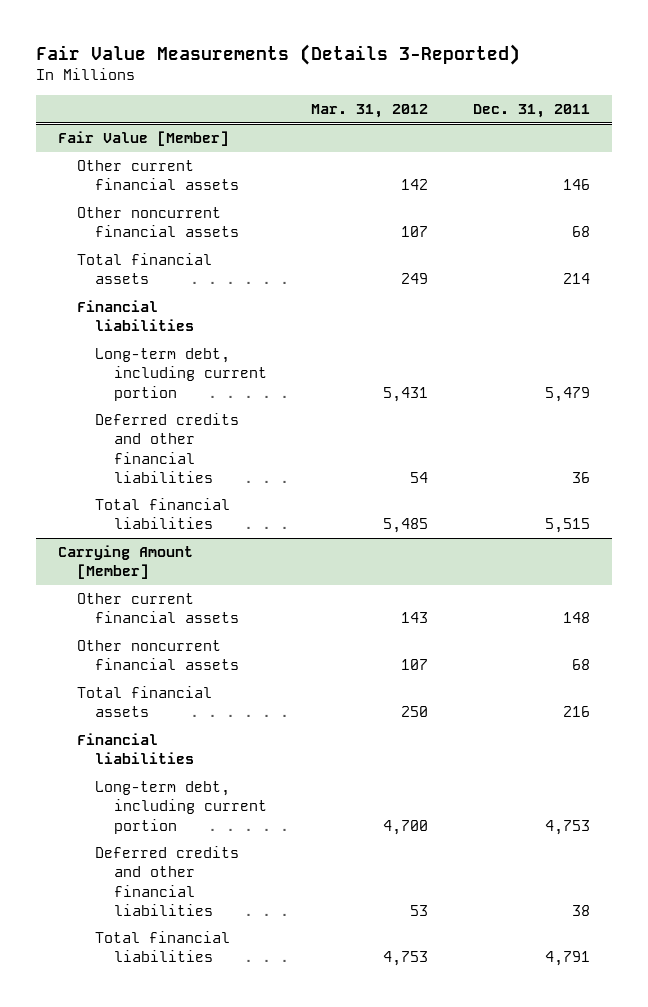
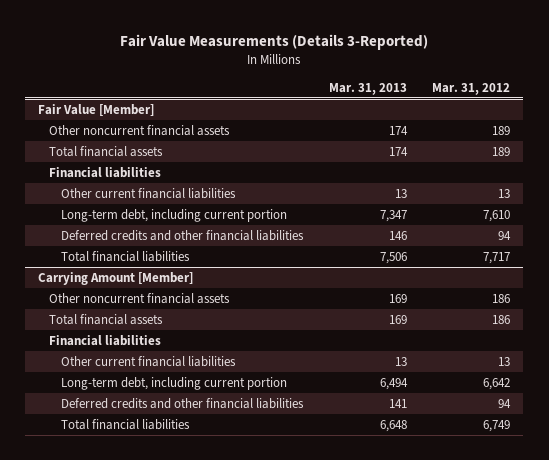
[472,104,590,119] Dec. 31, 2011 -> none
none -> [328,82,407,95] Mar. 31, 2013
[76,160,240,191] Other current financial assets -> none
[401,226,429,238] 107 -> [492,125,511,135] 189
[401,273,429,285] 249 -> [492,146,511,156] 189
none -> [60,187,236,199] Other current financial liabilities
[383,386,429,402] 5,431 -> [483,209,511,222] 7,610
[410,471,429,483] 54 -> [498,230,512,240] 94
[383,518,429,534] 5,485 -> [483,251,511,264] 7,717
[76,593,240,624] Other current financial assets -> none
[401,659,429,671] 107 -> [492,293,511,303] 186
[401,706,429,718] 250 -> [492,314,511,324] 186
none -> [60,355,236,367] Other current financial liabilities
[383,819,429,835] 4,700 -> [483,377,511,390] 6,642
[410,904,429,916] 53 -> [498,398,512,408] 94
[383,951,429,967] 4,753 -> [483,419,511,432] 6,749

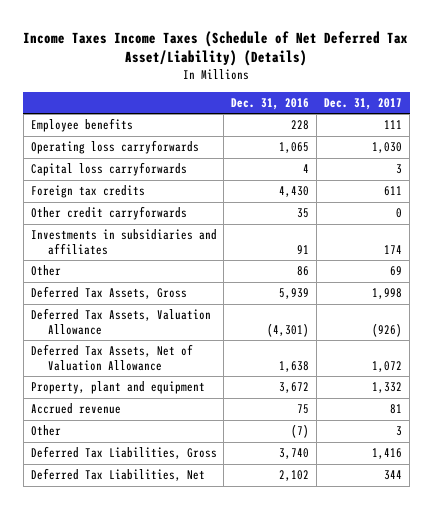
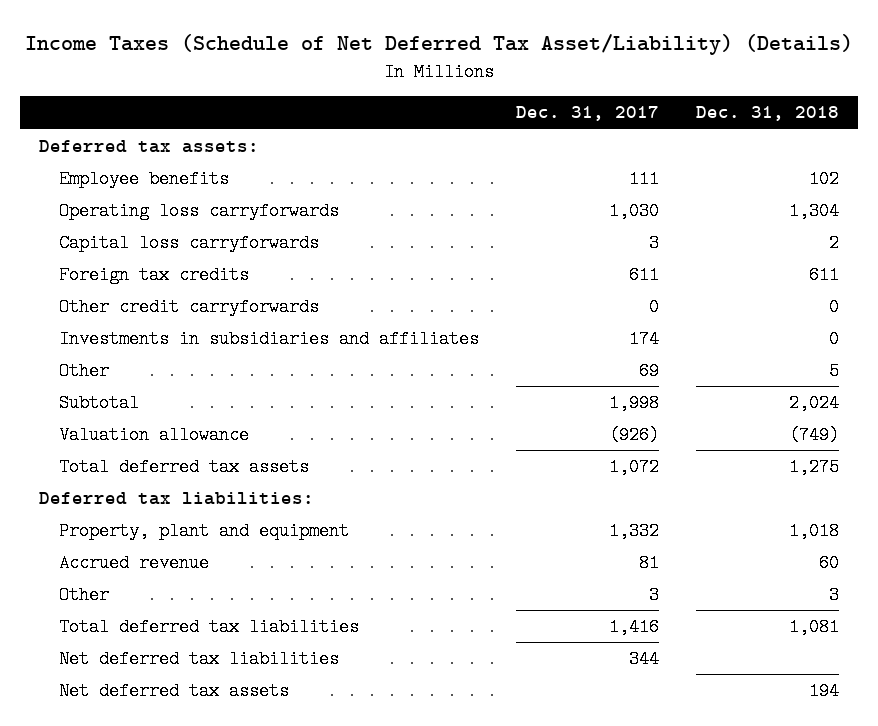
[23,30,409,67] Income Taxes Income Taxes (Schedule of Net Deferred Tax Asset/Liability) (Details) -> [24,34,853,56] Income Taxes (Schedule of Net Deferred Tax Asset/Liability) (Details)
[231,98,310,111] Dec. 31, 2016 -> none
none -> [696,106,840,122] Dec. 31, 2018
none -> [38,140,259,154] Deferred tax assets:
[30,286,187,300] Deferred Tax Assets, Gross -> [58,394,139,413] Subtotal
[30,308,211,335] Deferred Tax Assets, Valuation Allowance -> [58,426,249,445] Valuation allowance
[30,344,193,371] Deferred Tax Assets, Net of Valuation Allowance -> [58,458,309,477] Total deferred tax assets
none -> [38,492,314,506] Deferred tax liabilities:
[30,446,217,460] Deferred Tax Liabilities, Gross -> [58,618,359,637] Total deferred tax liabilities
[30,468,205,482] Deferred Tax Liabilities, Net -> [58,650,339,669] Net deferred tax liabilities
none -> [58,682,289,701] Net deferred tax assets

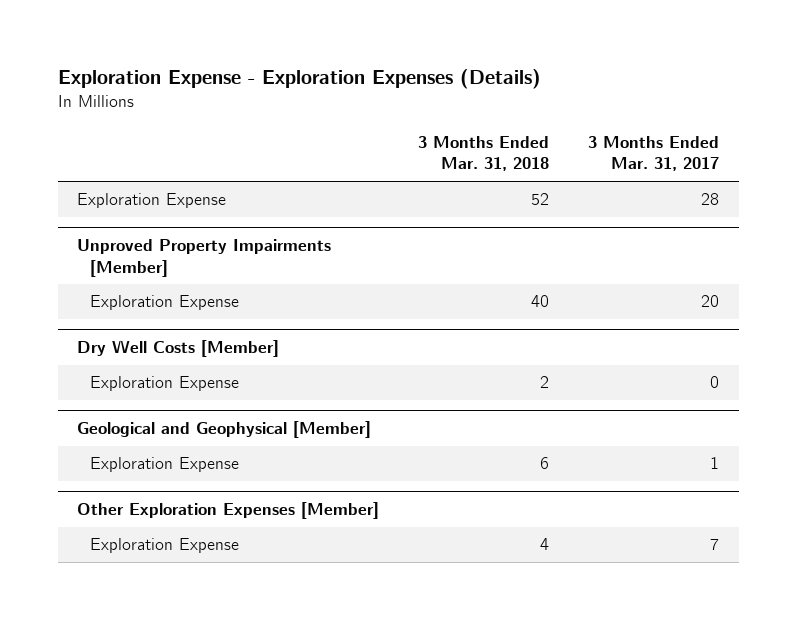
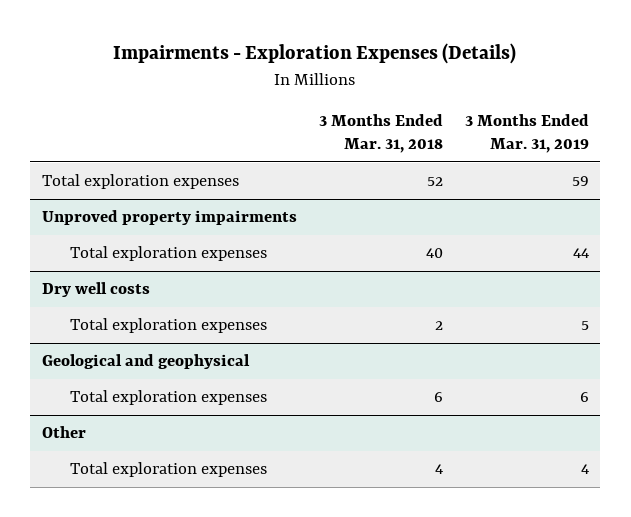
[57,69,541,90] Exploration Expense - Exploration Expenses (Details) -> [113,43,517,65] Impairments - Exploration Expenses (Details)
[588,135,720,172] 3 Months Ended Mar. 31, 2017 -> none
none -> [465,114,590,154] 3 Months Ended Mar. 31, 2019
[77,193,227,209] Exploration Expense -> [41,174,239,190] Total exploration expenses
[77,239,332,277] Unproved Property Impairments [Member] -> [41,210,297,226] Unproved property impairments
[89,295,239,311] Exploration Expense -> [70,246,268,262] Total exploration expenses
[77,340,280,358] Dry Well Costs [Member] -> [41,282,150,298] Dry well costs
[89,376,239,392] Exploration Expense -> [70,318,268,334] Total exploration expenses
[77,421,372,439] Geological and Geophysical [Member] -> [41,354,250,370] Geological and geophysical
[89,457,239,473] Exploration Expense -> [70,390,268,406] Total exploration expenses
[77,502,380,520] Other Exploration Expenses [Member] -> [41,426,86,439] Other
[89,538,239,554] Exploration Expense -> [70,462,268,478] Total exploration expenses

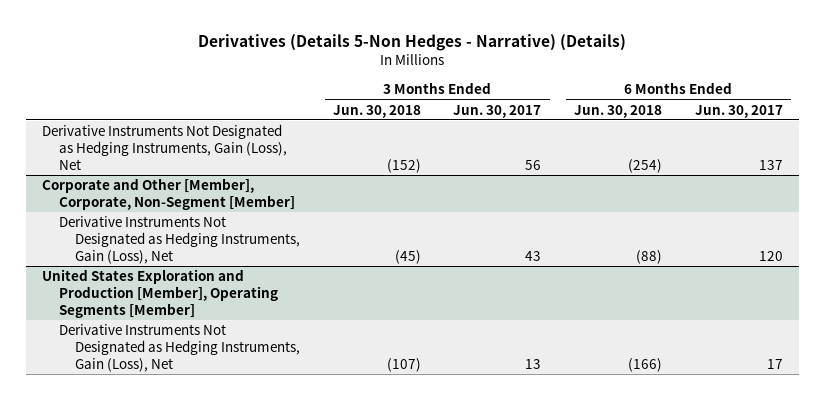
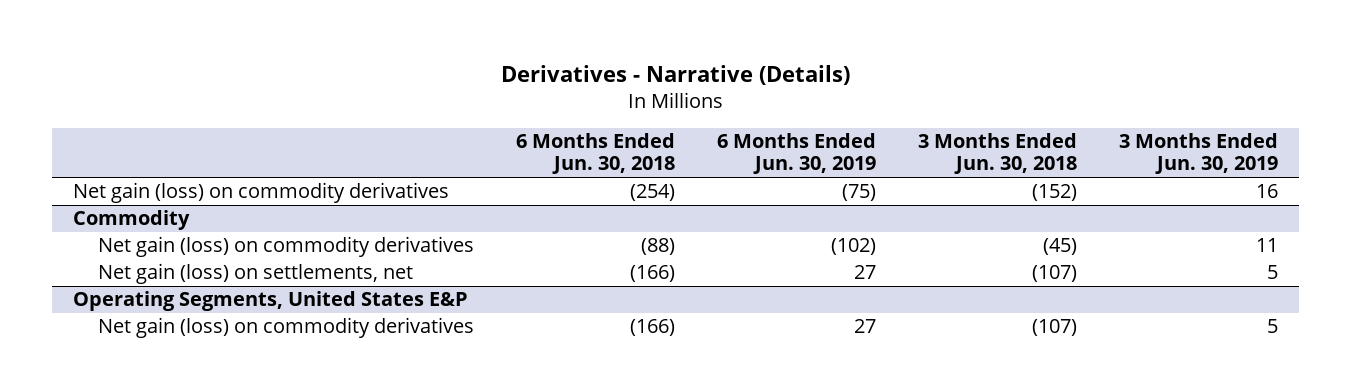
[198,34,627,52] Derivatives (Details 5-Non Hedges - Narrative) (Details) -> [500,65,850,86] Derivatives - Narrative (Details)
[453,104,542,118] Jun. 30, 2017 -> none
[694,104,783,118] Jun. 30, 2017 -> none
none -> [717,133,877,175] 6 Months Ended Jun. 30, 2019
none -> [1119,133,1279,175] 3 Months Ended Jun. 30, 2019
[42,178,295,211] Corporate and Other [Member], Corporate, Non-Segment [Member] -> none
[42,269,278,319] United States Exploration and Production [Member], Operating Segments [Member] -> none
[42,124,287,171] Derivative Instruments Not Designated as Hedging Instruments, Gain (Loss), Net -> [73,182,450,204] Net gain (loss) on commodity derivatives
none -> [73,210,191,231] Commodity
[58,216,301,265] Derivative Instruments Not Designated as Hedging Instruments, Gain (Loss), Net -> [98,236,475,258] Net gain (loss) on commodity derivatives
none -> [98,263,414,285] Net gain (loss) on settlements, net
none -> [73,291,469,312] Operating Segments, United States E&P
[58,324,301,373] Derivative Instruments Not Designated as Hedging Instruments, Gain (Loss), Net -> [98,317,475,339] Net gain (loss) on commodity derivatives

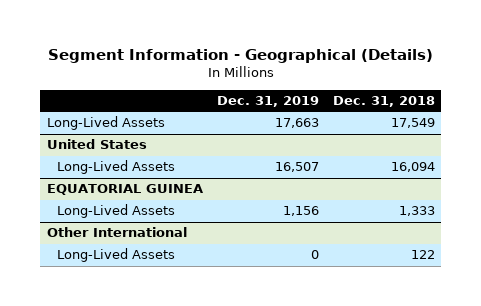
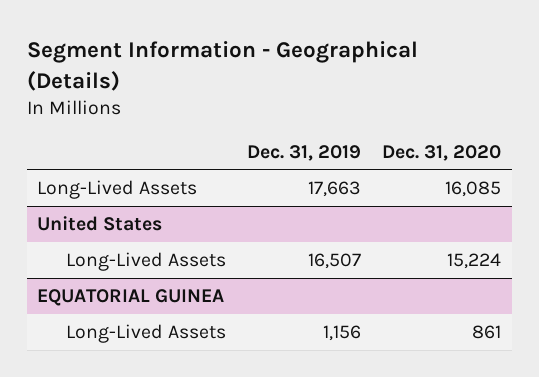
[332,96,435,108] Dec. 31, 2018 -> none
none -> [382,144,502,161] Dec. 31, 2020
[46,227,187,238] Other International -> none
[56,248,175,263] Long-Lived Assets -> none

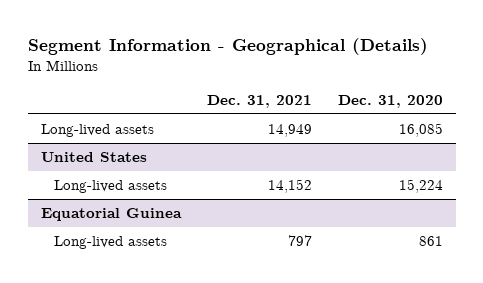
[246,144,361,161] Dec. 31, 2019 -> none
none -> [206,94,312,108] Dec. 31, 2021
[37,180,198,200] Long-Lived Assets -> [40,124,154,138] Long-lived assets
[65,252,226,272] Long-Lived Assets -> [54,180,168,194] Long-lived assets
[37,289,225,307] EQUATORIAL GUINEA -> [40,208,182,222] Equatorial Guinea
[65,324,226,344] Long-Lived Assets -> [54,236,168,250] Long-lived assets

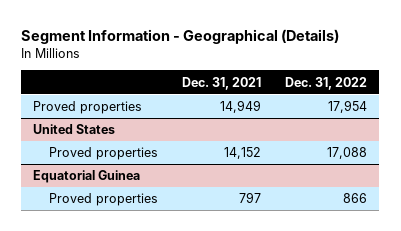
[337,94,443,108] Dec. 31, 2020 -> none
none -> [285,76,368,90] Dec. 31, 2022
[40,124,154,138] Long-lived assets -> [33,101,143,115] Proved properties
[54,180,168,194] Long-lived assets -> [49,147,159,161] Proved properties
[54,236,168,250] Long-lived assets -> [49,193,159,207] Proved properties

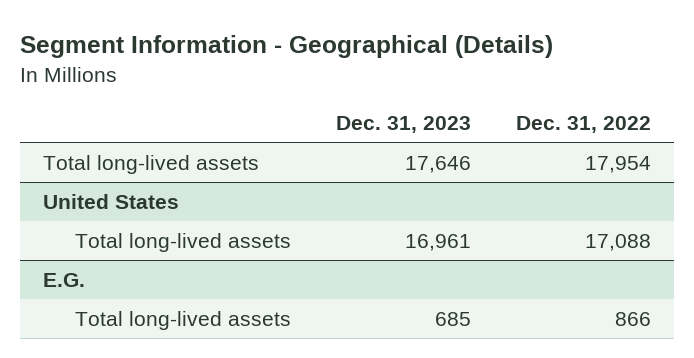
[182,76,262,90] Dec. 31, 2021 -> none
none -> [336,115,472,133] Dec. 31, 2023
[33,101,143,115] Proved properties -> [42,154,259,174] Total long-lived assets
[49,147,159,161] Proved properties -> [75,232,292,252] Total long-lived assets
[33,170,141,184] Equatorial Guinea -> [42,272,85,287] E.G.
[49,193,159,207] Proved properties -> [75,310,292,330] Total long-lived assets

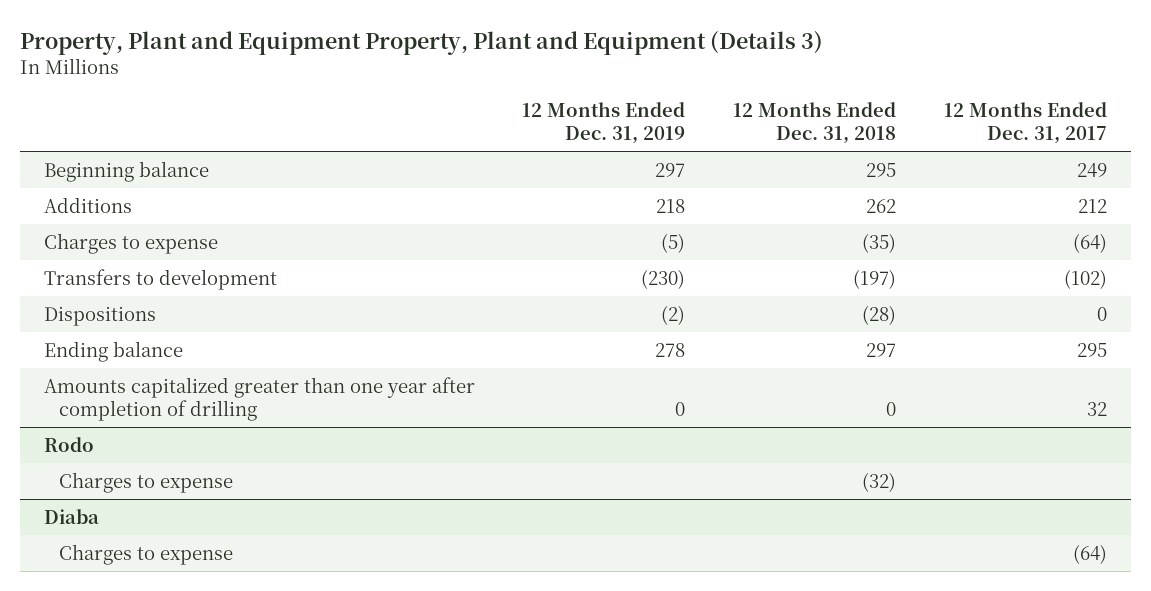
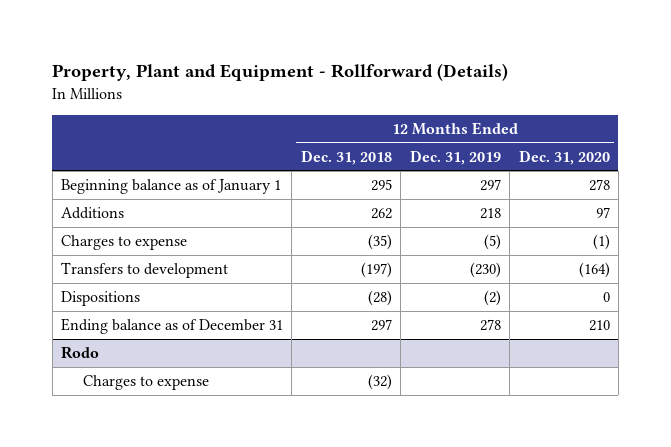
[19,30,823,55] Property, Plant and Equipment Property, Plant and Equipment (Details 3) -> [52,62,509,81] Property, Plant and Equipment - Rollforward (Details)
[943,102,1107,144] 12 Months Ended Dec. 31, 2017 -> none
none -> [518,149,610,165] Dec. 31, 2020
[43,160,209,182] Beginning balance -> [61,179,282,195] Beginning balance as of January 1
[43,376,475,421] Amounts capitalized greater than one year after completion of drilling -> none
[43,340,183,362] Ending balance -> [61,318,284,335] Ending balance as of December 31
[43,508,99,524] Diaba -> none
[58,543,233,565] Charges to expense -> none

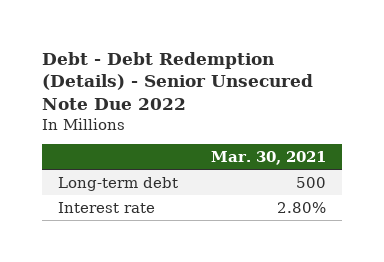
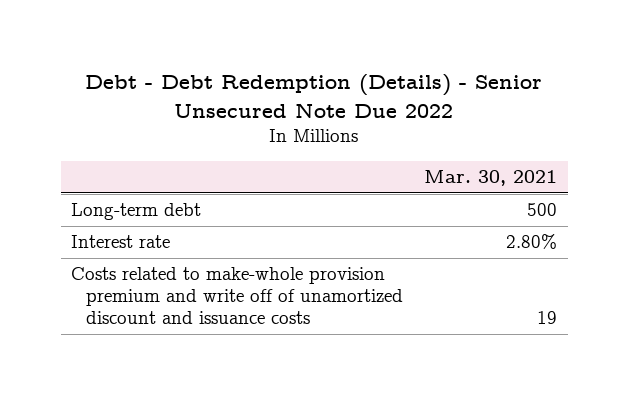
none -> [71,267,404,324] Costs related to make-whole provision premium and write off of unamortized discount and issuance costs

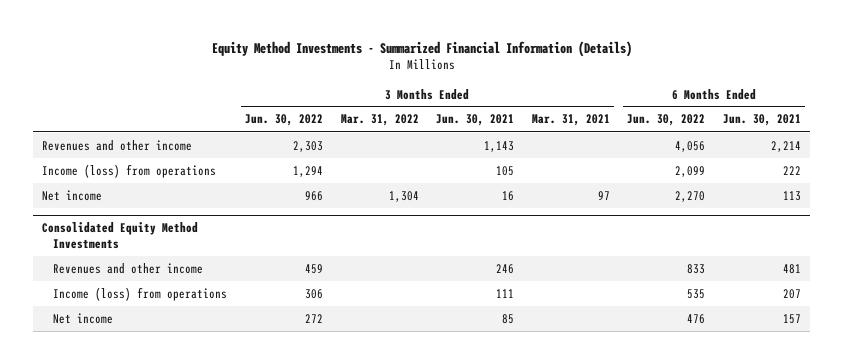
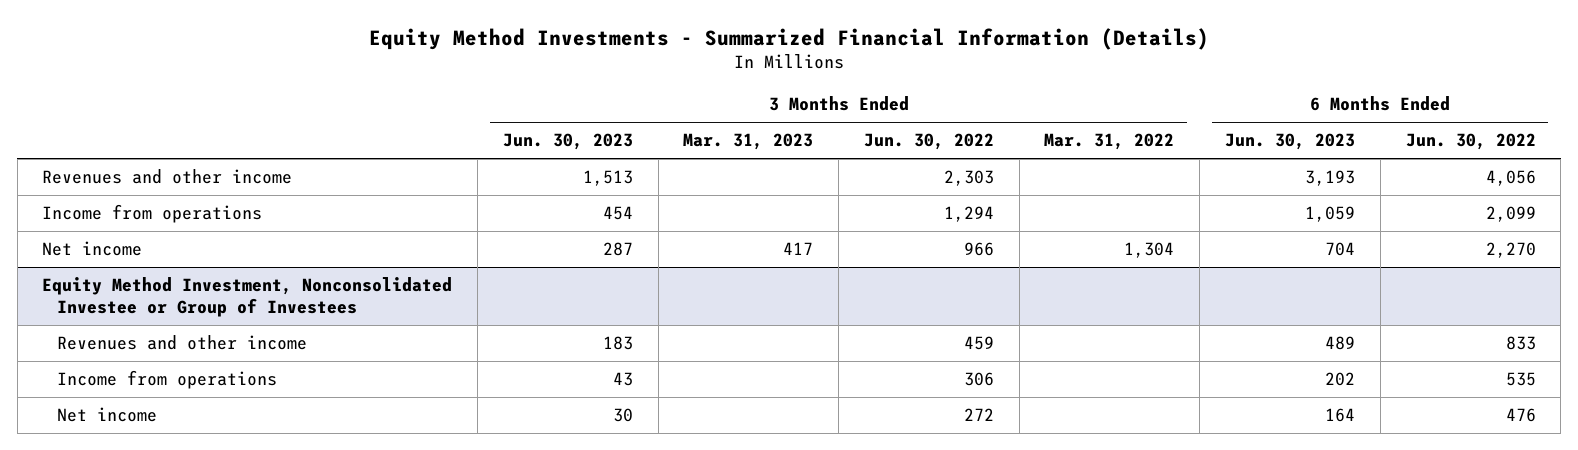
[436,114,515,127] Jun. 30, 2021 -> none
[531,114,610,127] Mar. 31, 2021 -> none
[723,114,802,127] Jun. 30, 2021 -> none
none -> [502,133,633,151] Jun. 30, 2023
none -> [683,133,814,151] Mar. 31, 2023
none -> [1225,133,1356,151] Jun. 30, 2023
[42,163,217,178] Income (loss) from operations -> [42,204,263,224] Income from operations
[42,222,199,249] Consolidated Equity Method Investments -> none
none -> [42,277,453,318] Equity Method Investment, Nonconsolidated Investee or Group of Investees
[53,286,228,301] Income (loss) from operations -> [56,370,277,390] Income from operations

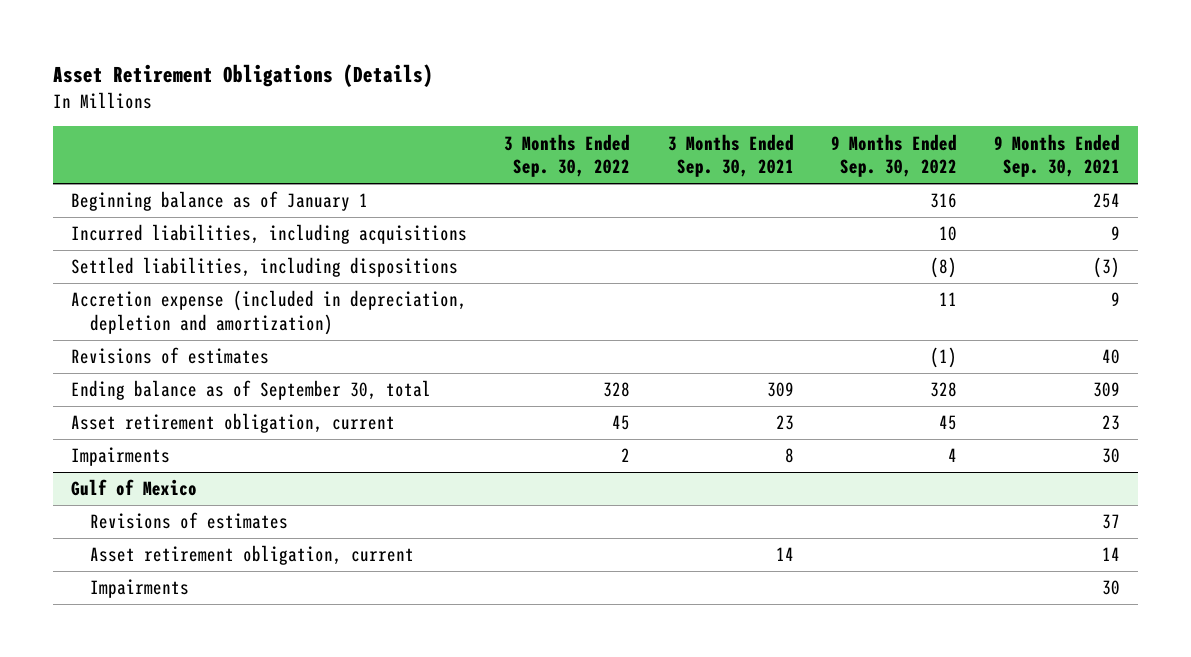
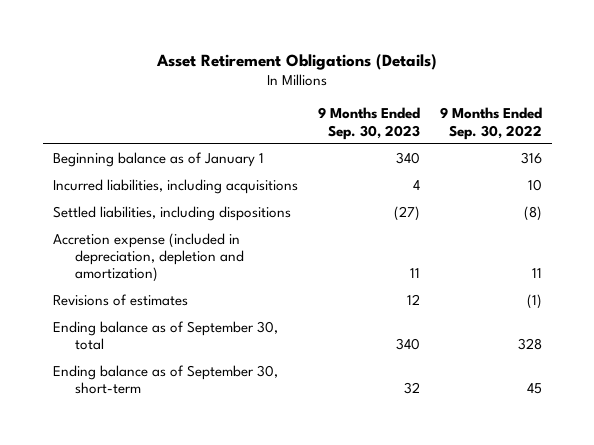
[504,133,631,177] 3 Months Ended Sep. 30, 2022 -> none
[667,133,794,177] 3 Months Ended Sep. 30, 2021 -> none
[993,133,1120,177] 9 Months Ended Sep. 30, 2021 -> none
none -> [317,107,420,140] 9 Months Ended Sep. 30, 2023
[71,447,171,467] Impairments -> none
[71,479,198,497] Gulf of Mexico -> none
[89,512,288,530] Revisions of estimates -> none
[89,545,414,566] Asset retirement obligation, current -> none
[89,579,189,599] Impairments -> none
[71,413,396,434] Asset retirement obligation, current -> [52,365,278,395] Ending balance as of September 30, short-term

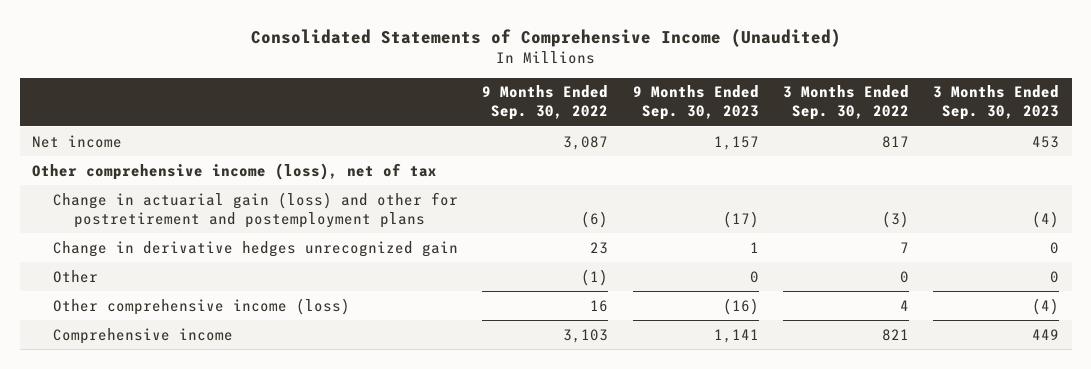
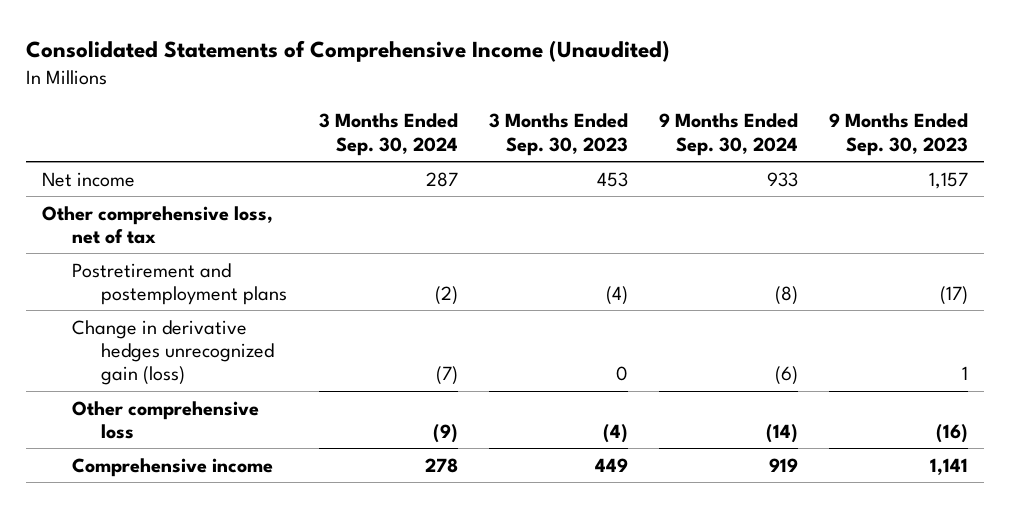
[482,85,609,121] 9 Months Ended Sep. 30, 2022 -> none
[782,85,909,121] 3 Months Ended Sep. 30, 2022 -> none
none -> [318,113,458,156] 3 Months Ended Sep. 30, 2024
none -> [658,113,798,156] 9 Months Ended Sep. 30, 2024
[52,269,98,283] Other -> none
[32,162,438,180] Other comprehensive income (loss), net of tax -> [41,205,273,244] Other comprehensive loss, net of tax
[52,191,458,228] Change in actuarial gain (loss) and other for postretirement and postemployment plans -> [71,262,288,305] Postretirement and postemployment plans
[52,240,458,257] Change in derivative hedges unrecognized gain -> [71,319,275,386] Change in derivative hedges unrecognized gain (loss)
[52,297,350,315] Other comprehensive income (loss) -> [71,400,259,439] Other comprehensive loss

